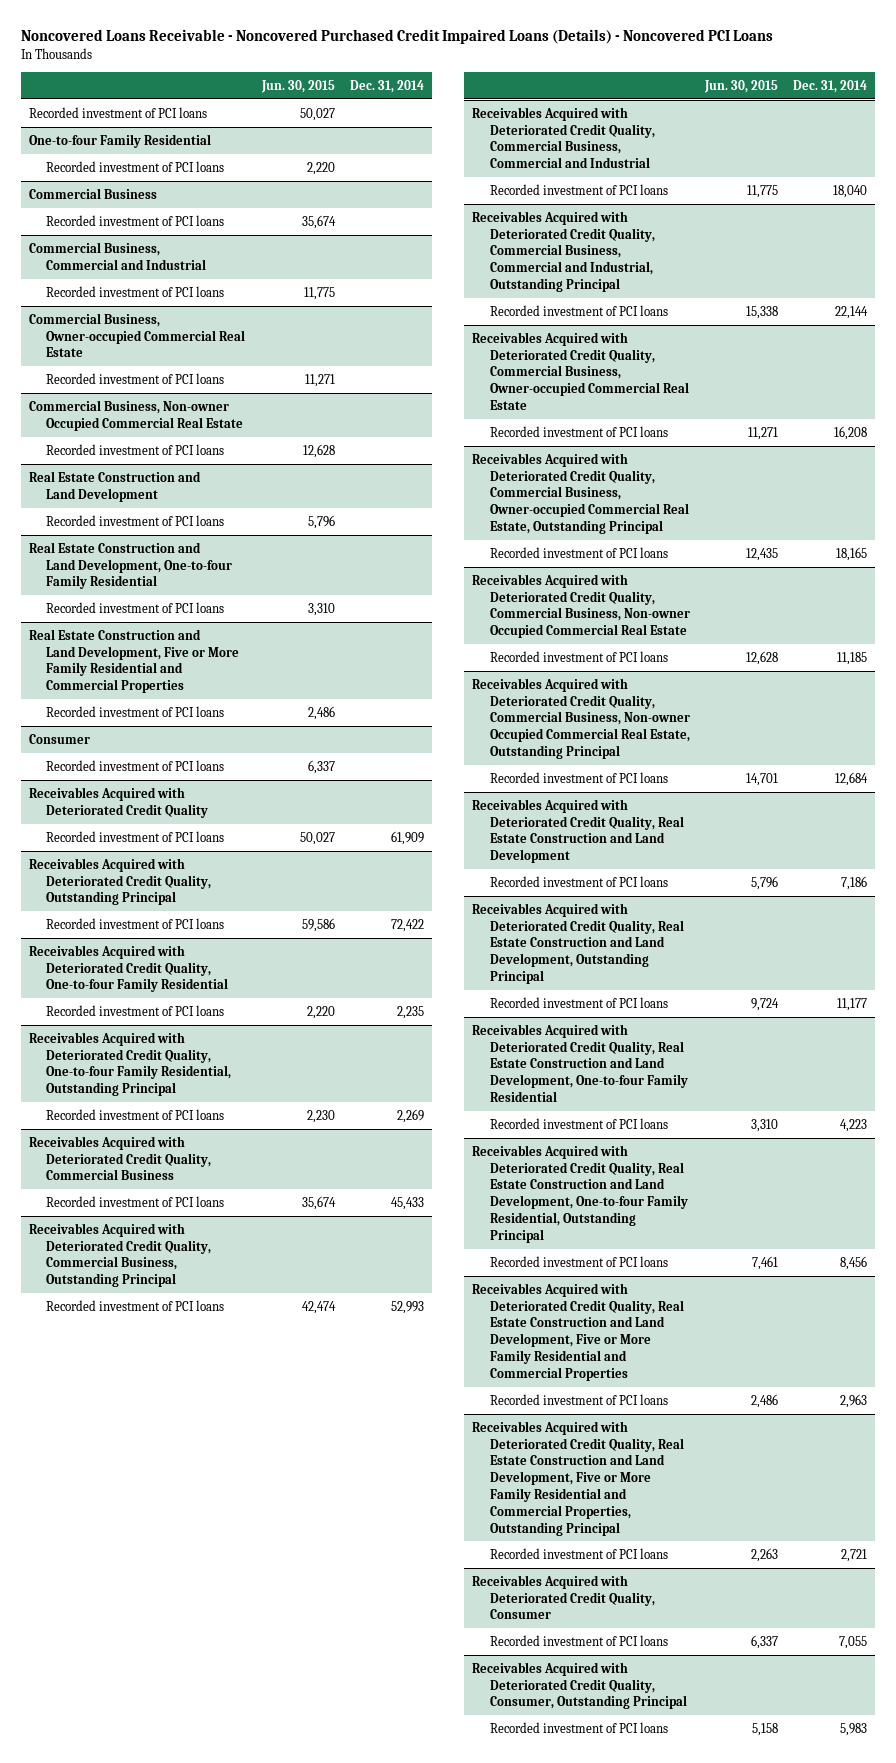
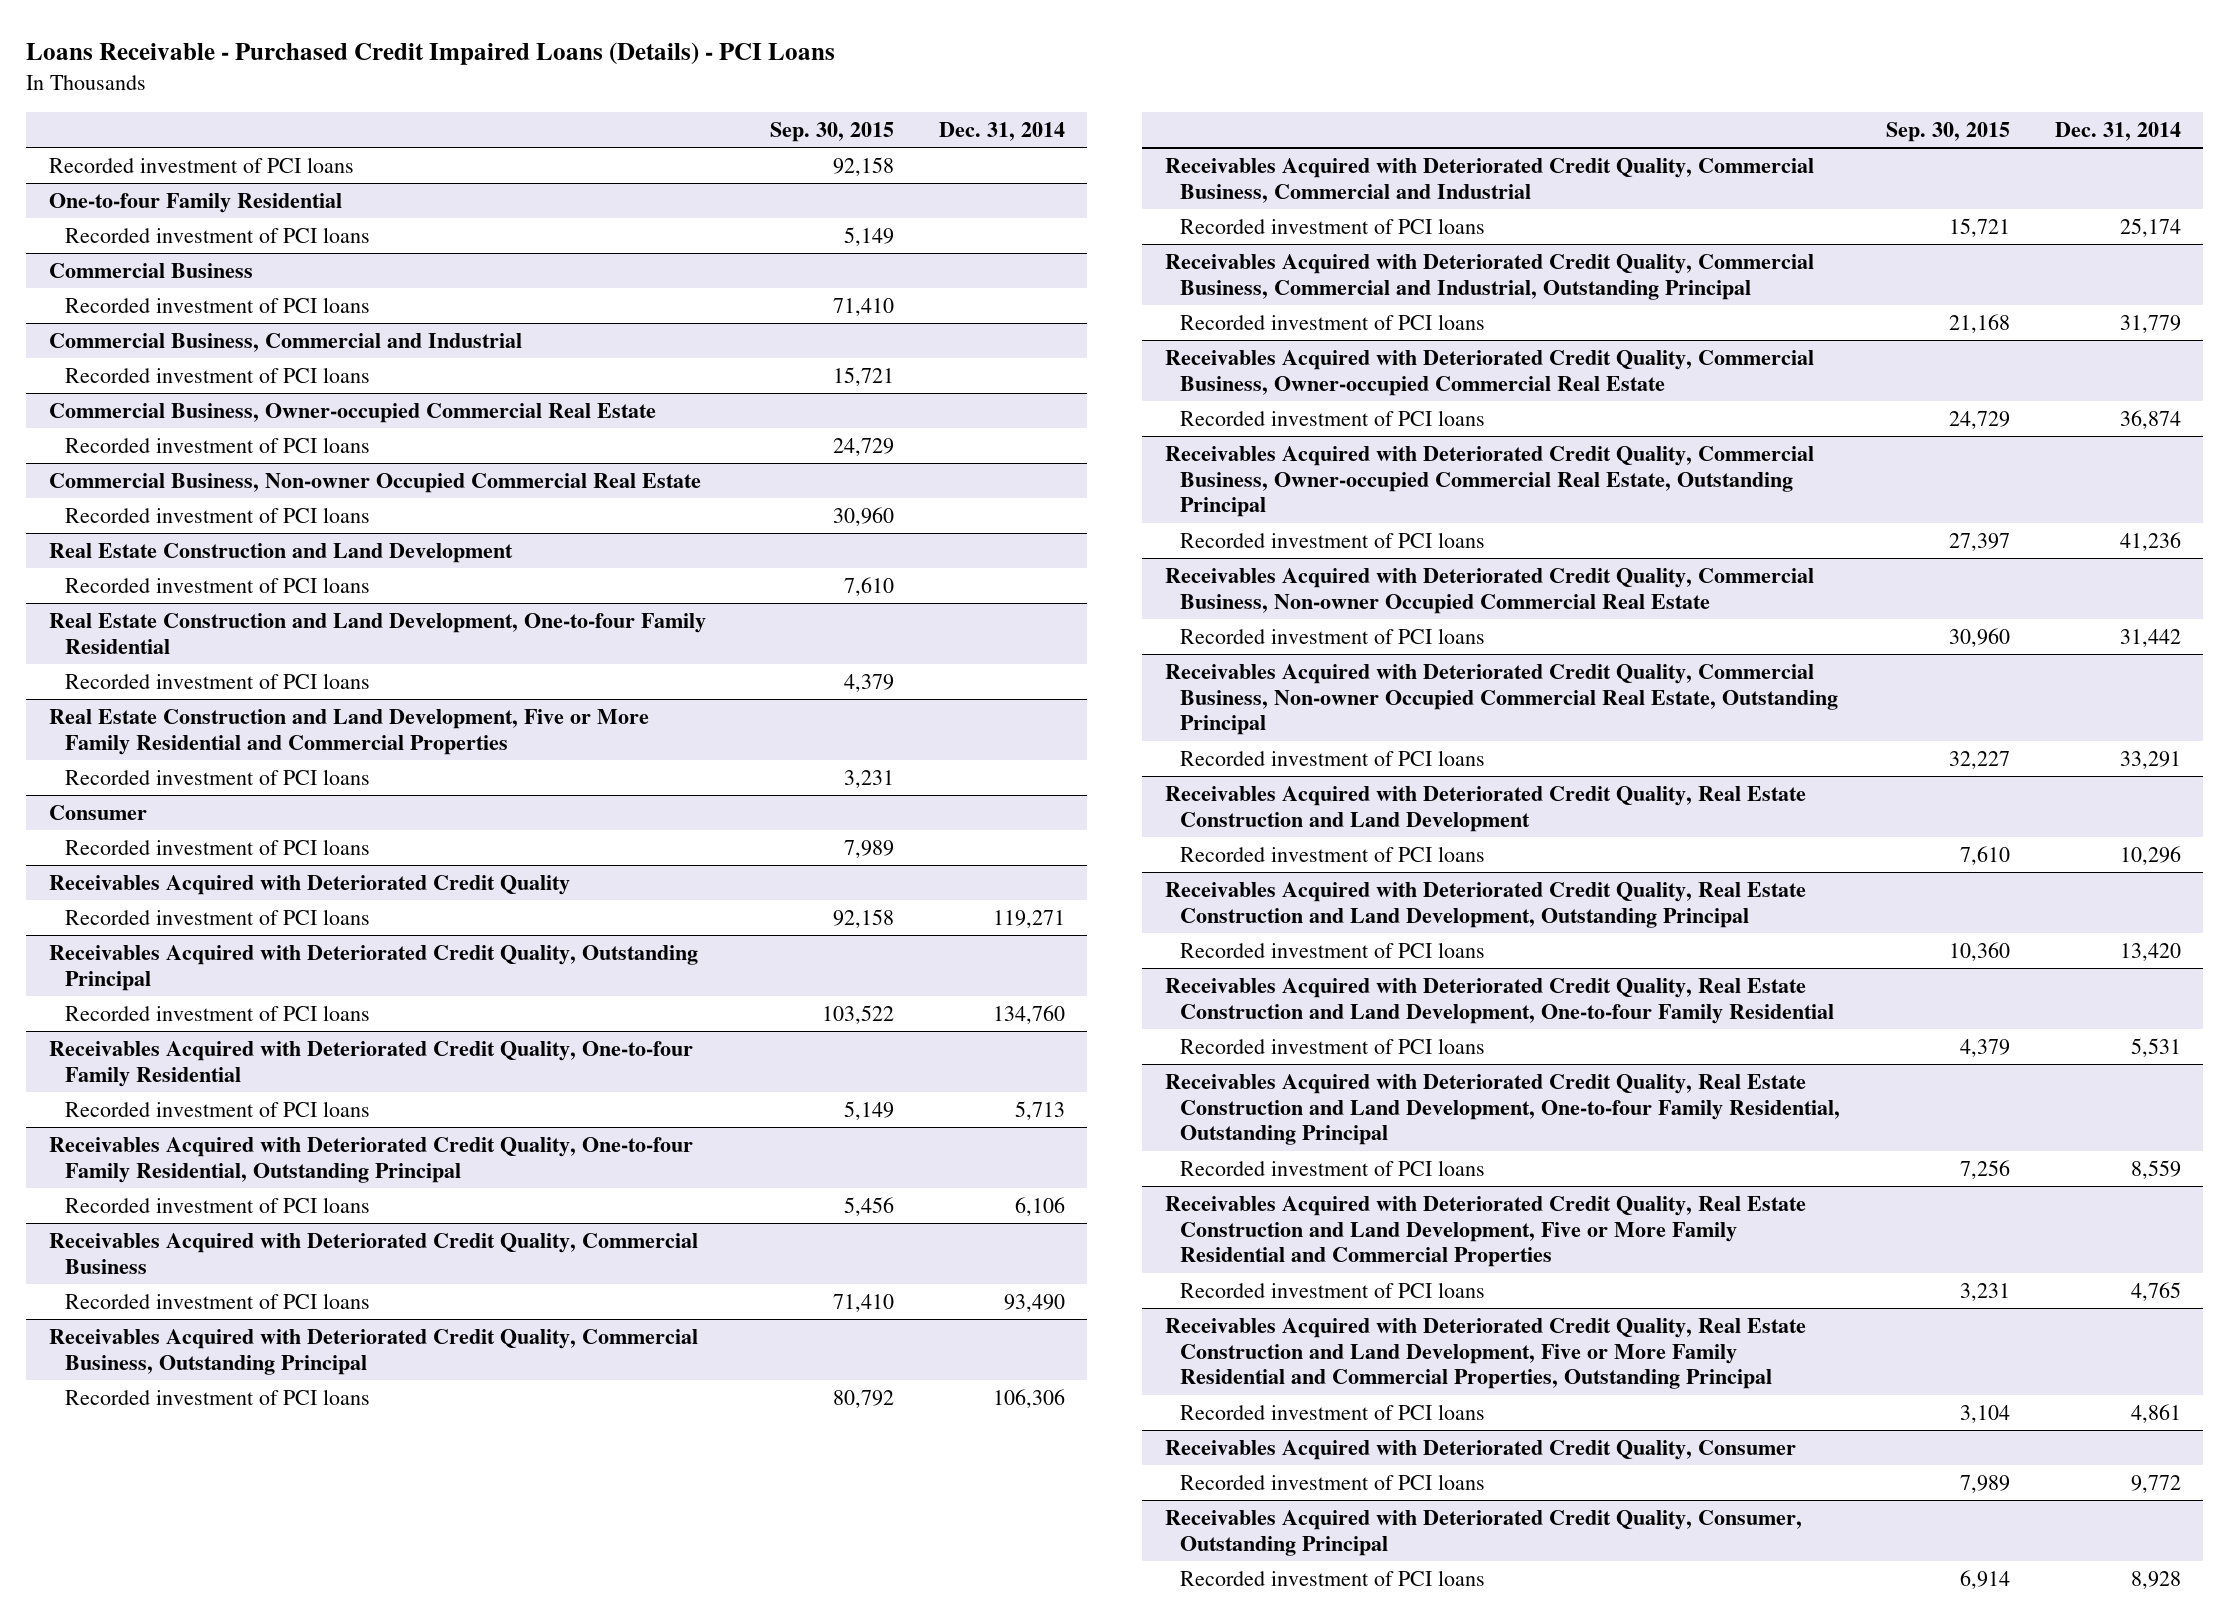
[21,29,774,45] Noncovered Loans Receivable - Noncovered Purchased Credit Impaired Loans (Details) - Noncovered PCI Loans -> [26,42,836,66] Loans Receivable - Purchased Credit Impaired Loans (Details) - PCI Loans
[260,79,335,93] Jun. 30, 2015 -> none
none -> [769,121,894,142] Sep. 30, 2015
[390,830,424,845] 61,909 -> [992,909,1065,928] 119,271
[390,918,424,932] 72,422 -> [992,1004,1065,1024] 134,760
[396,1005,424,1019] 2,235 -> [1014,1100,1065,1120] 5,713
[396,1108,424,1123] 2,269 -> [1014,1196,1065,1216] 6,106
[390,1196,424,1210] 45,433 -> [1003,1293,1065,1312] 93,490
[390,1300,424,1314] 52,993 -> [992,1388,1065,1408] 106,306
[833,184,868,198] 18,040 -> [2119,217,2181,237] 25,174
[835,305,869,319] 22,144 -> [2119,314,2181,333] 31,779
[834,425,868,440] 16,208 -> [2119,409,2181,429] 36,874
[836,546,868,561] 18,165 -> [2119,531,2181,551] 41,236
[837,651,868,665] 11,185 -> [2119,628,2181,647] 31,442
[835,771,869,786] 12,684 -> [2119,750,2181,769] 33,291
[841,875,868,890] 7,186 -> [2119,845,2181,865] 10,296
[837,997,868,1011] 11,177 -> [2119,942,2181,961] 13,420
[840,1118,868,1132] 4,223 -> [2130,1037,2181,1057] 5,531
[840,1255,868,1270] 8,456 -> [2130,1159,2181,1179] 8,559
[840,1393,868,1408] 2,963 -> [2130,1281,2181,1301] 4,765
[841,1548,868,1562] 2,721 -> [2130,1403,2181,1423] 4,861
[839,1635,868,1649] 7,055 -> [2130,1474,2181,1493] 9,772
[840,1722,868,1736] 5,983 -> [2130,1570,2181,1589] 8,928

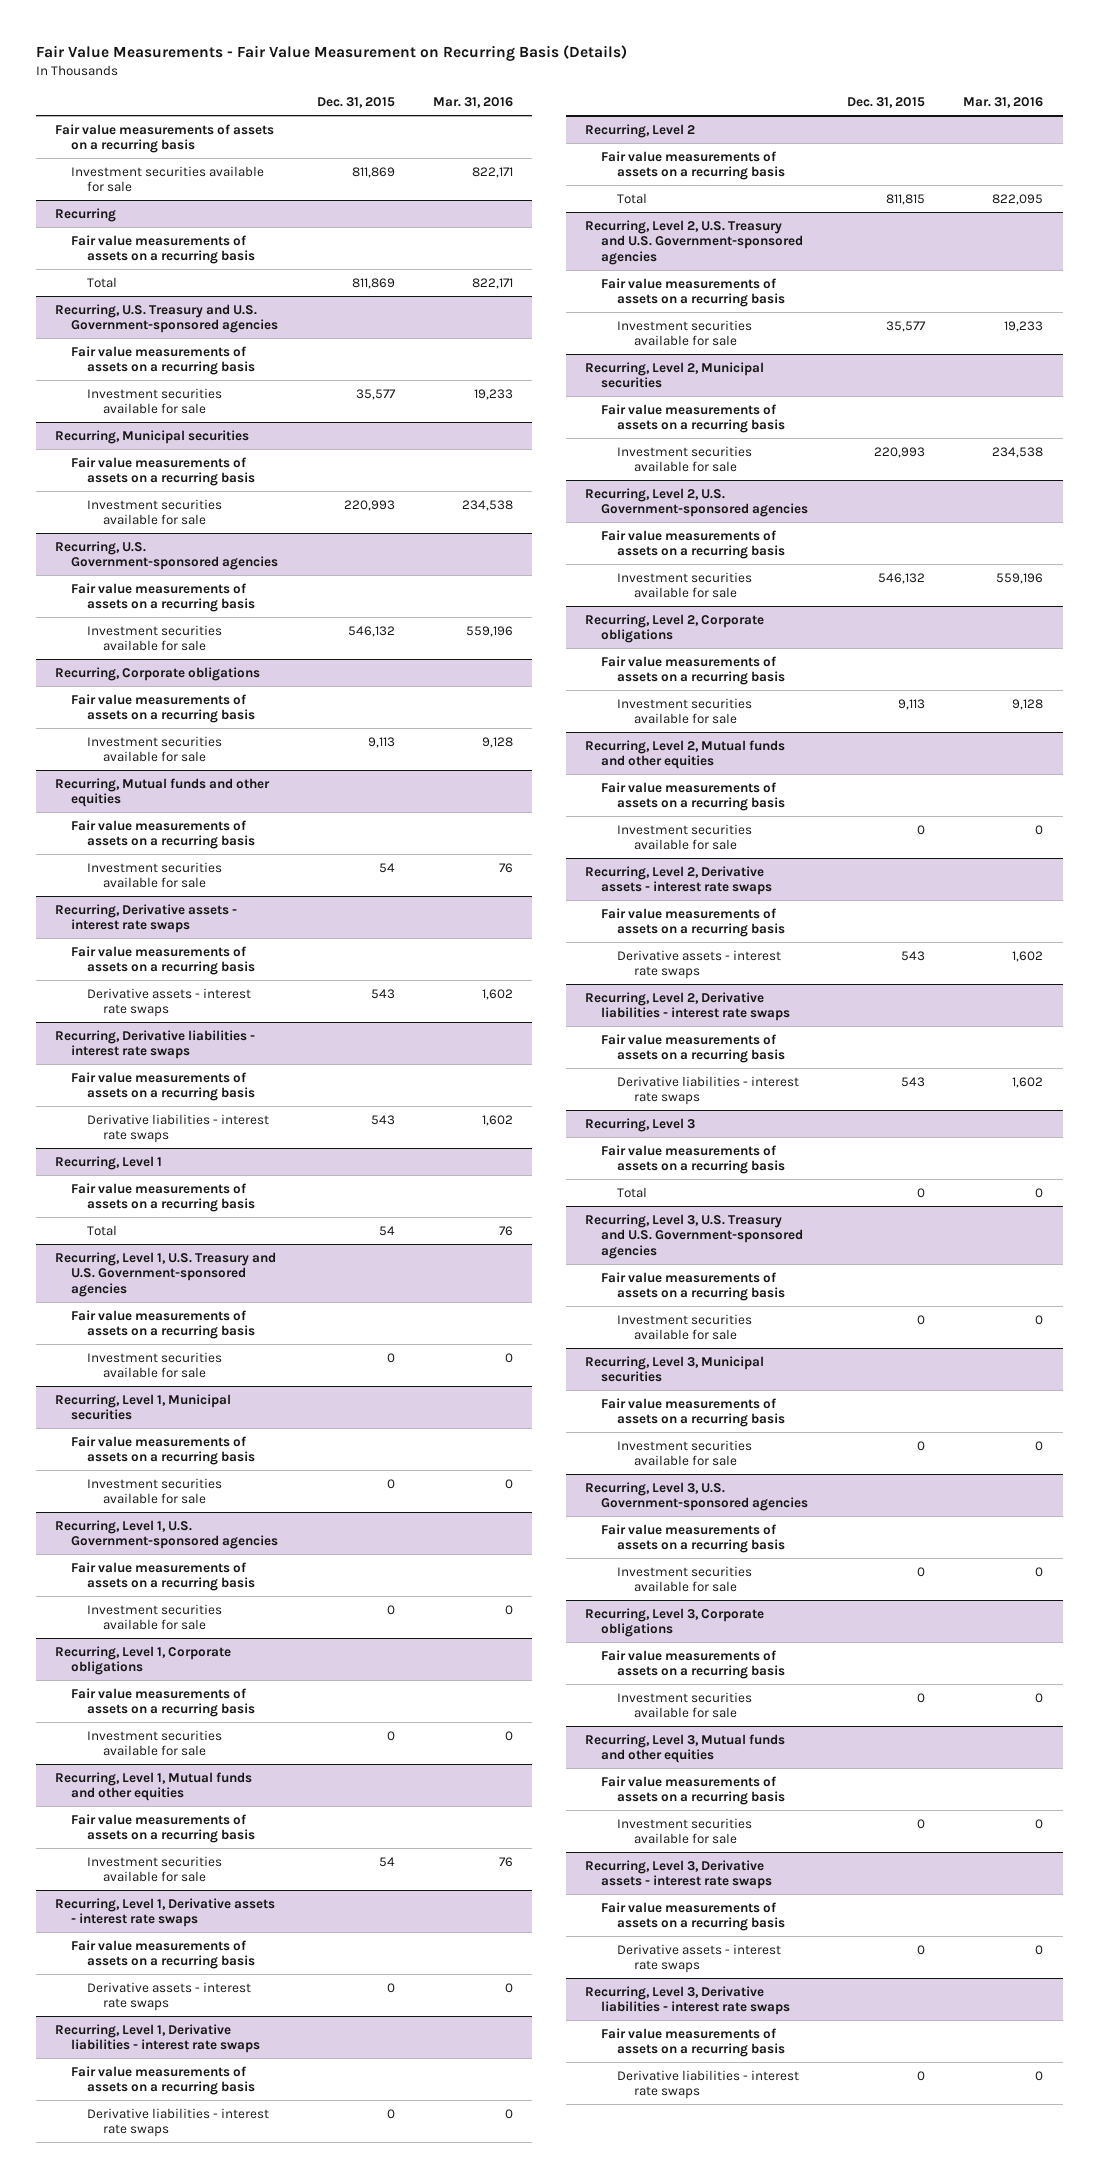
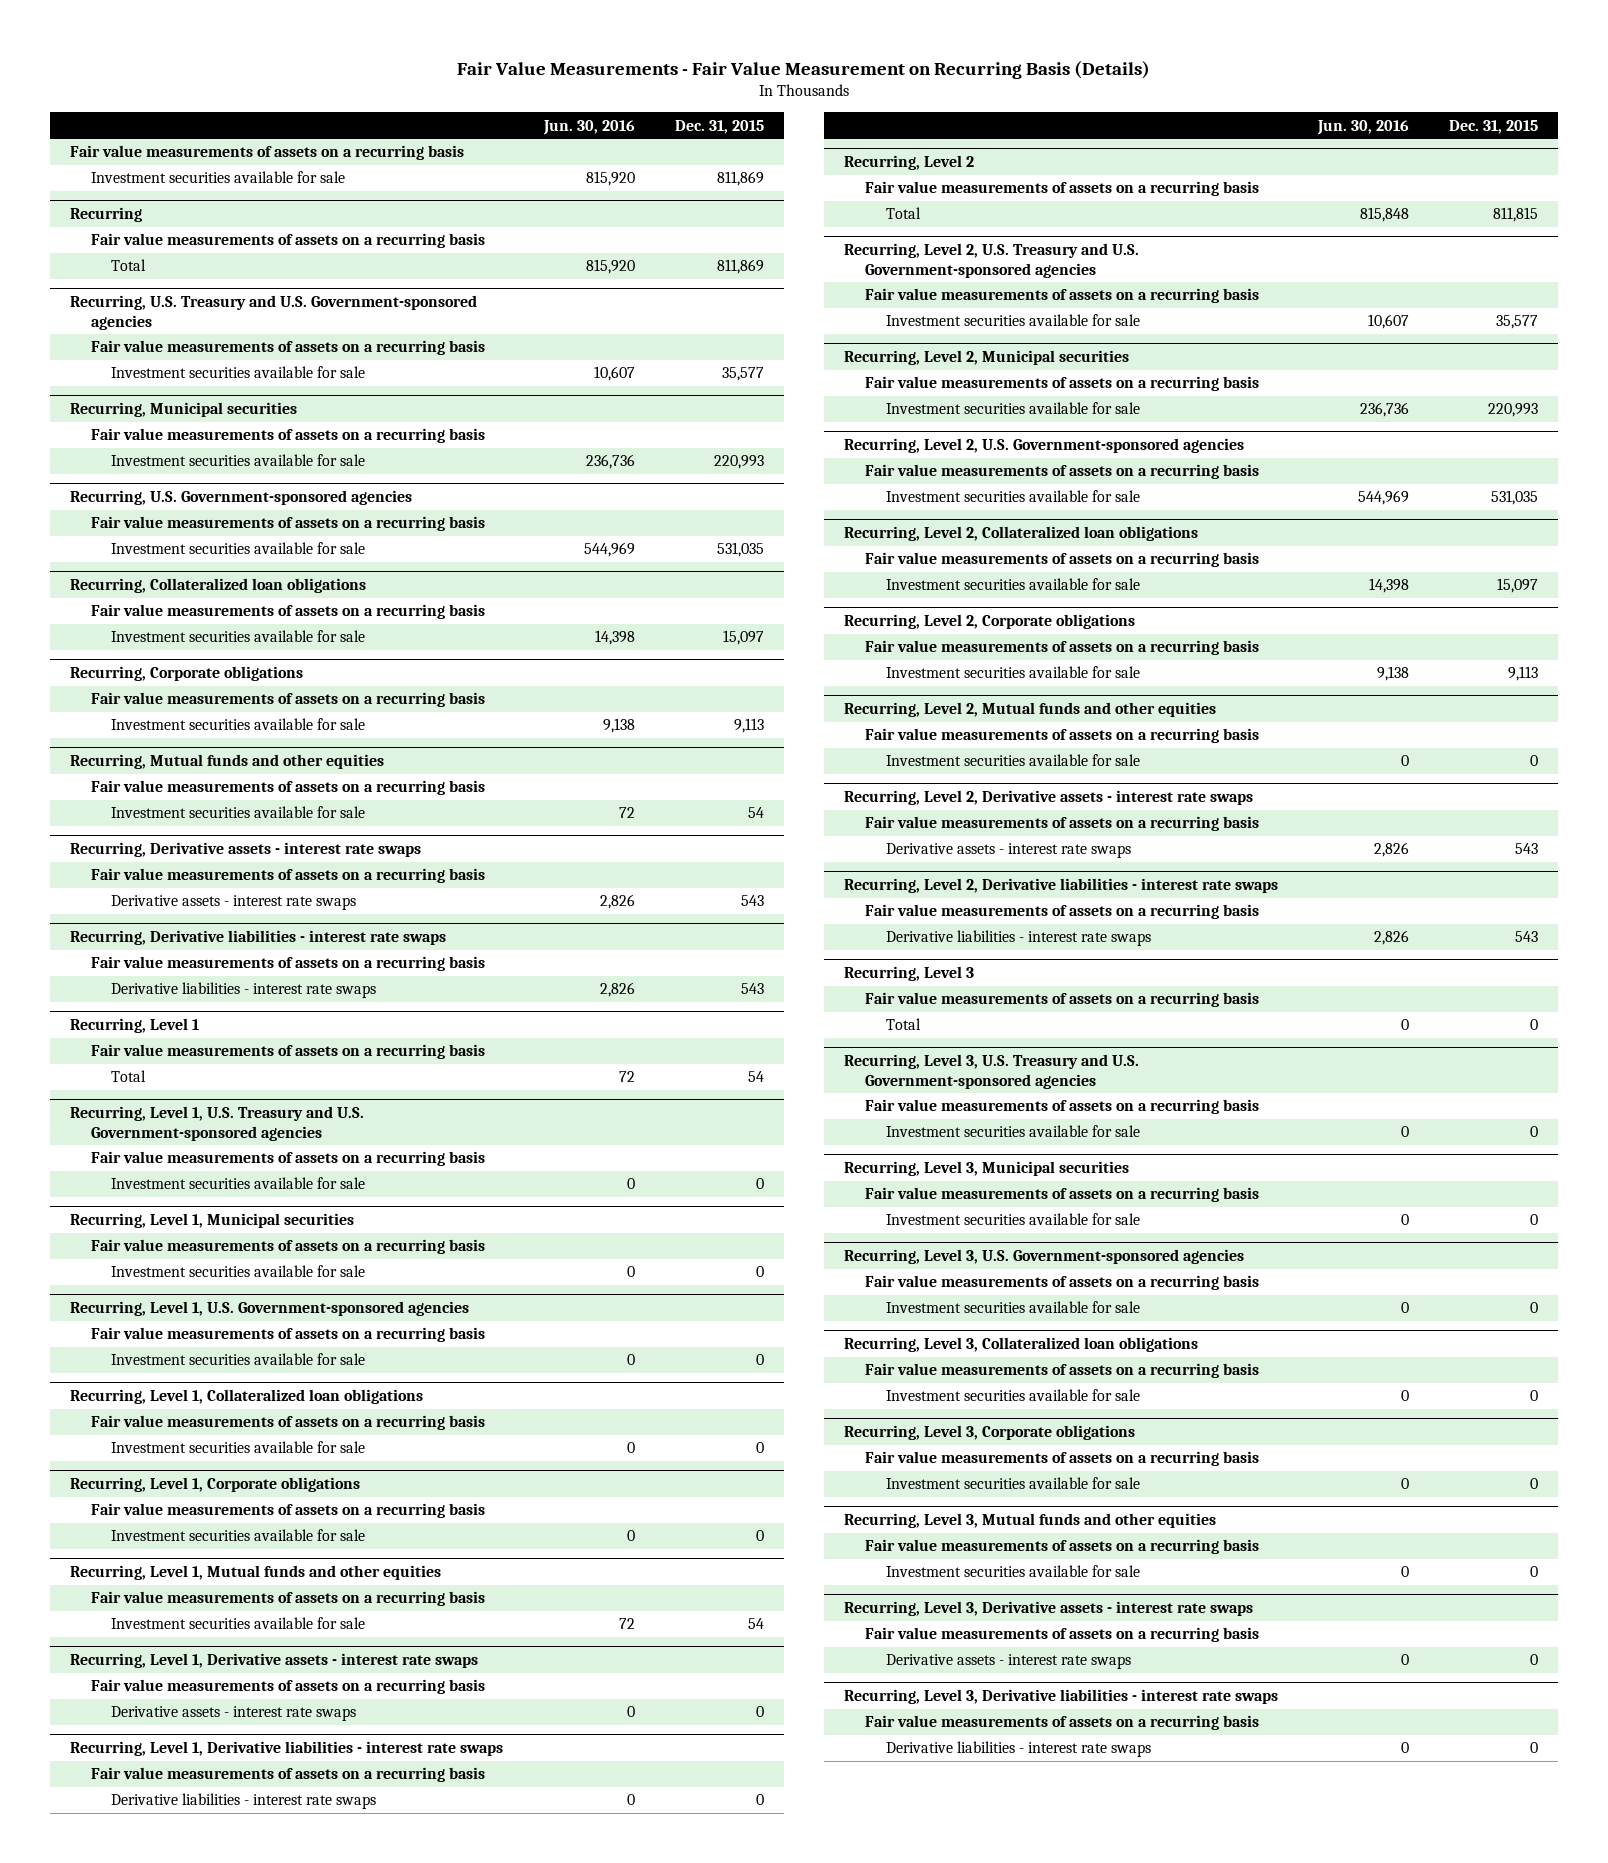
[433,97,514,109] Mar. 31, 2016 -> none
none -> [542,119,635,135] Jun. 30, 2016
[347,625,395,637] 546,132 -> [716,542,764,558] 531,035
none -> [69,578,366,594] Recurring, Collateralized loan obligations
none -> [90,604,485,620] Fair value measurements of assets on a recurring basis
none -> [111,630,366,643] Investment securities available for sale
none -> [69,1389,423,1405] Recurring, Level 1, Collateralized loan obligations
none -> [90,1415,485,1431] Fair value measurements of assets on a recurring basis
none -> [111,1441,366,1454] Investment securities available for sale
[877,572,925,584] 546,132 -> [1490,490,1538,506] 531,035
none -> [843,526,1198,542] Recurring, Level 2, Collateralized loan obligations
none -> [864,552,1259,568] Fair value measurements of assets on a recurring basis
none -> [885,578,1140,591] Investment securities available for sale
none -> [843,1337,1198,1353] Recurring, Level 3, Collateralized loan obligations
none -> [864,1363,1259,1379] Fair value measurements of assets on a recurring basis
none -> [885,1389,1140,1402] Investment securities available for sale

